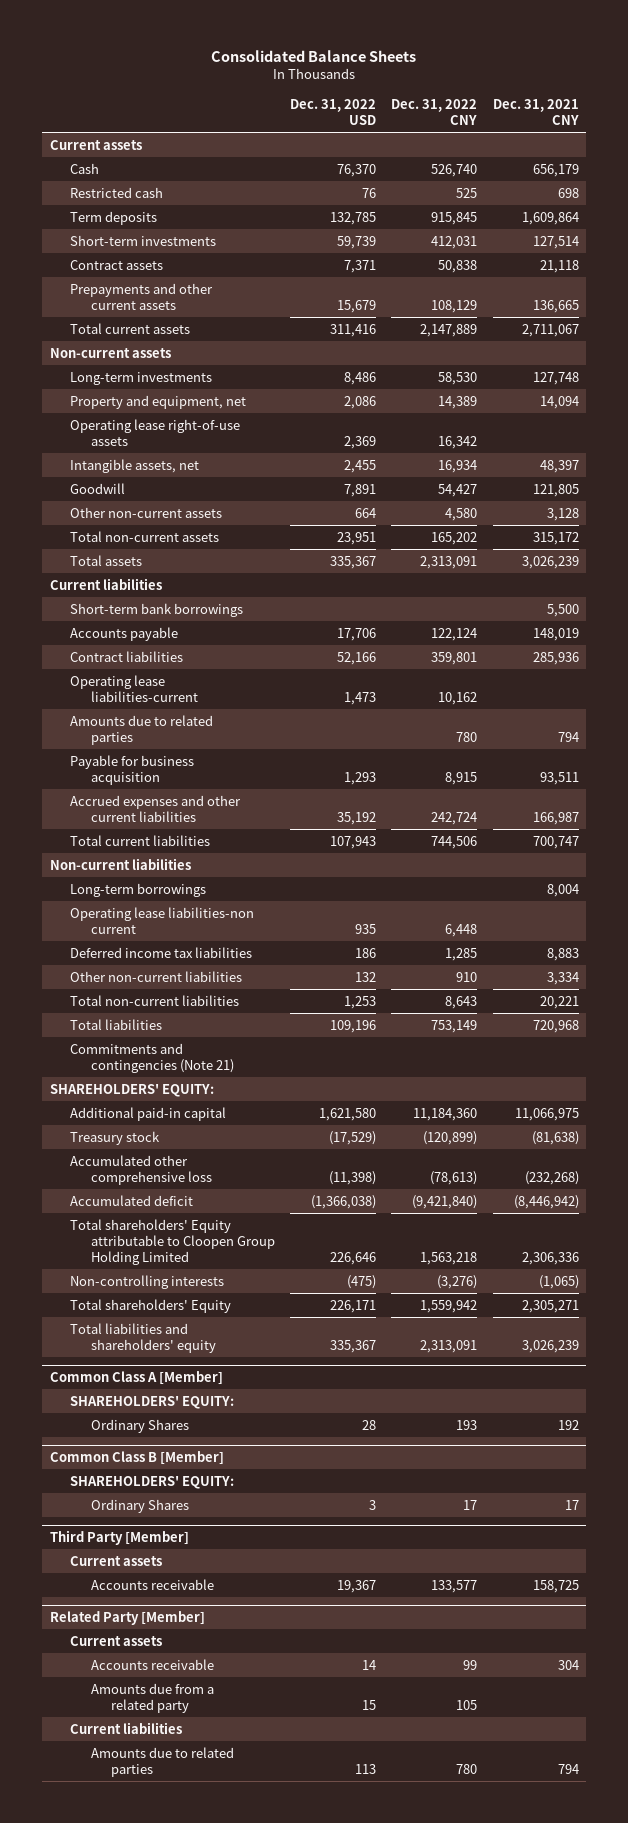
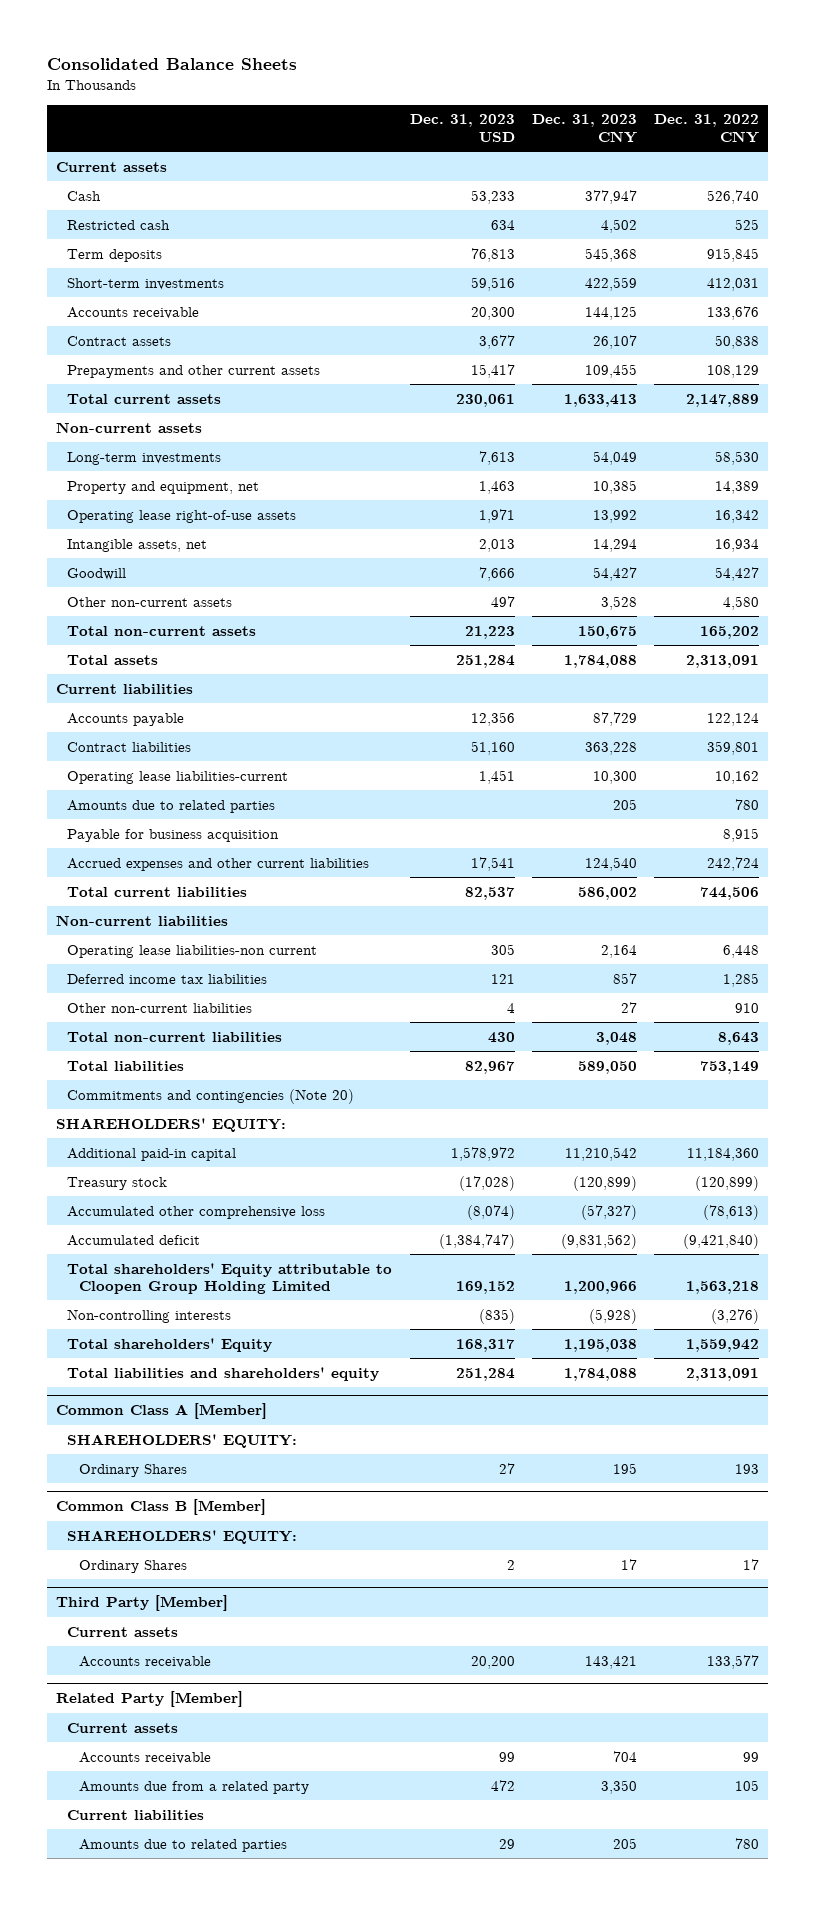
[290,98,377,125] Dec. 31, 2022 USD -> none
[492,98,579,125] Dec. 31, 2021 CNY -> none
none -> [409,114,515,142] Dec. 31, 2023 USD
none -> [531,114,637,143] Dec. 31, 2023 CNY
none -> [67,306,200,319] Accounts receivable
[70,602,244,617] Short-term bank borrowings -> none
[70,882,207,897] Long-term borrowings -> none
[70,1042,234,1073] Commitments and contingencies (Note 21) -> [67,1088,355,1104] Commitments and contingencies (Note 20)

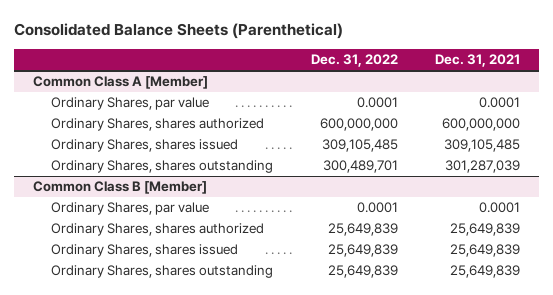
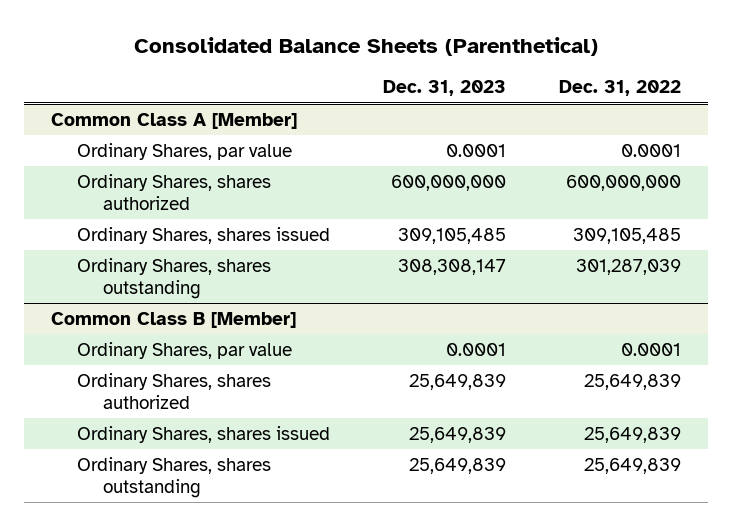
[434,54,520,68] Dec. 31, 2021 -> none
none -> [382,80,506,97] Dec. 31, 2023
[322,160,398,174] 300,489,701 -> [576,258,682,275] 301,287,039

